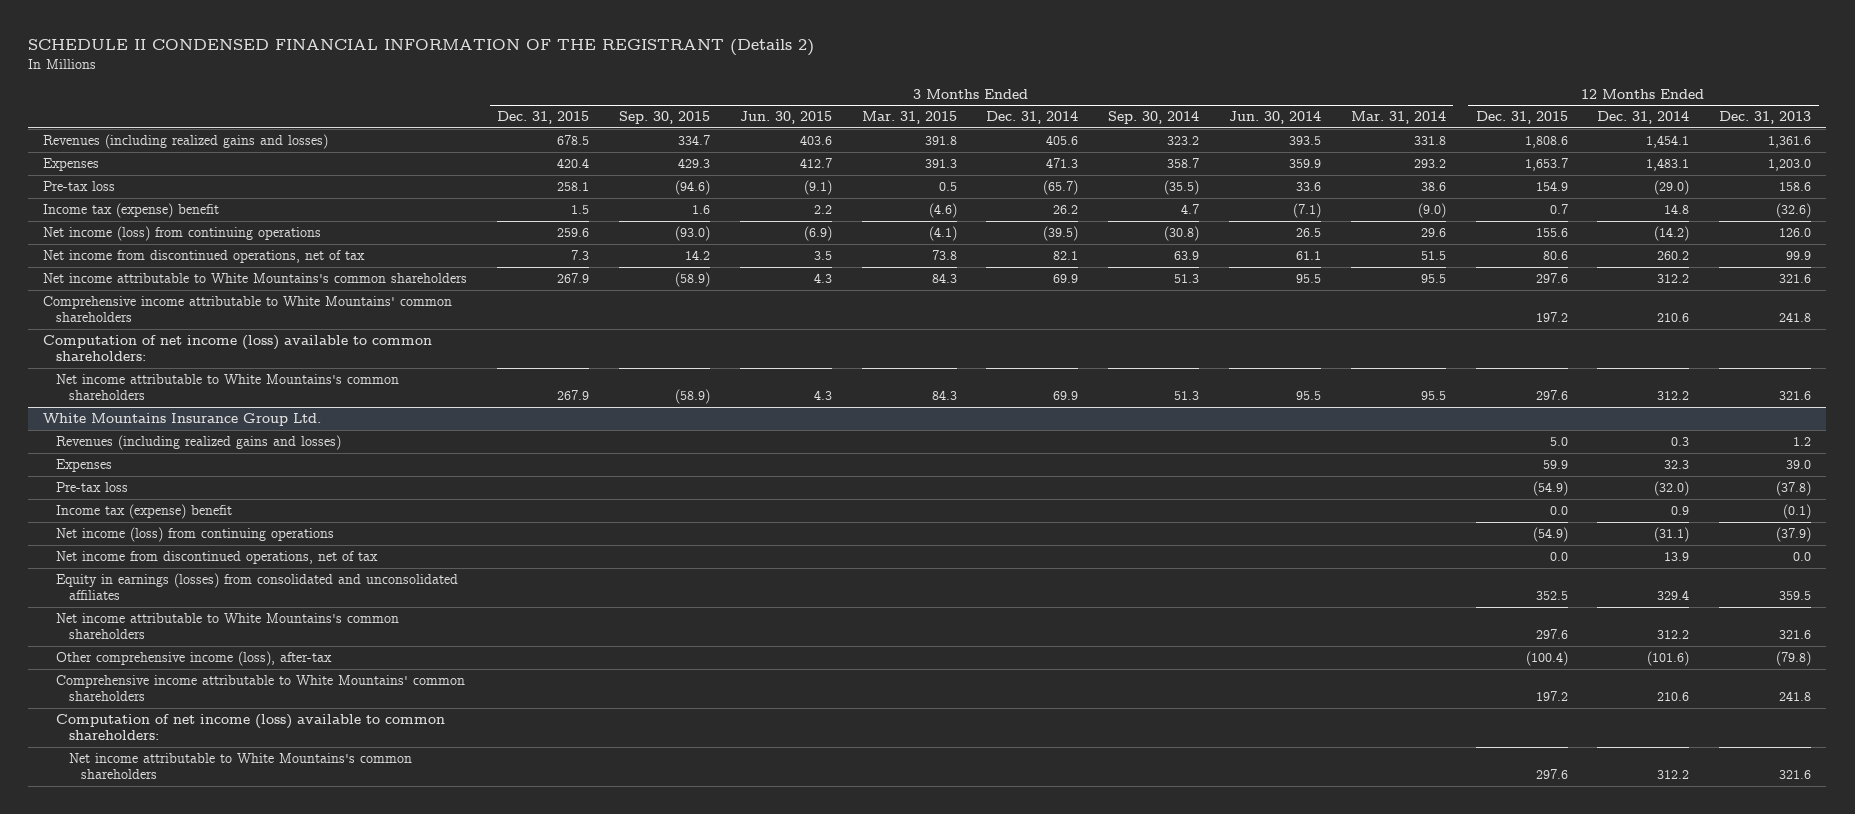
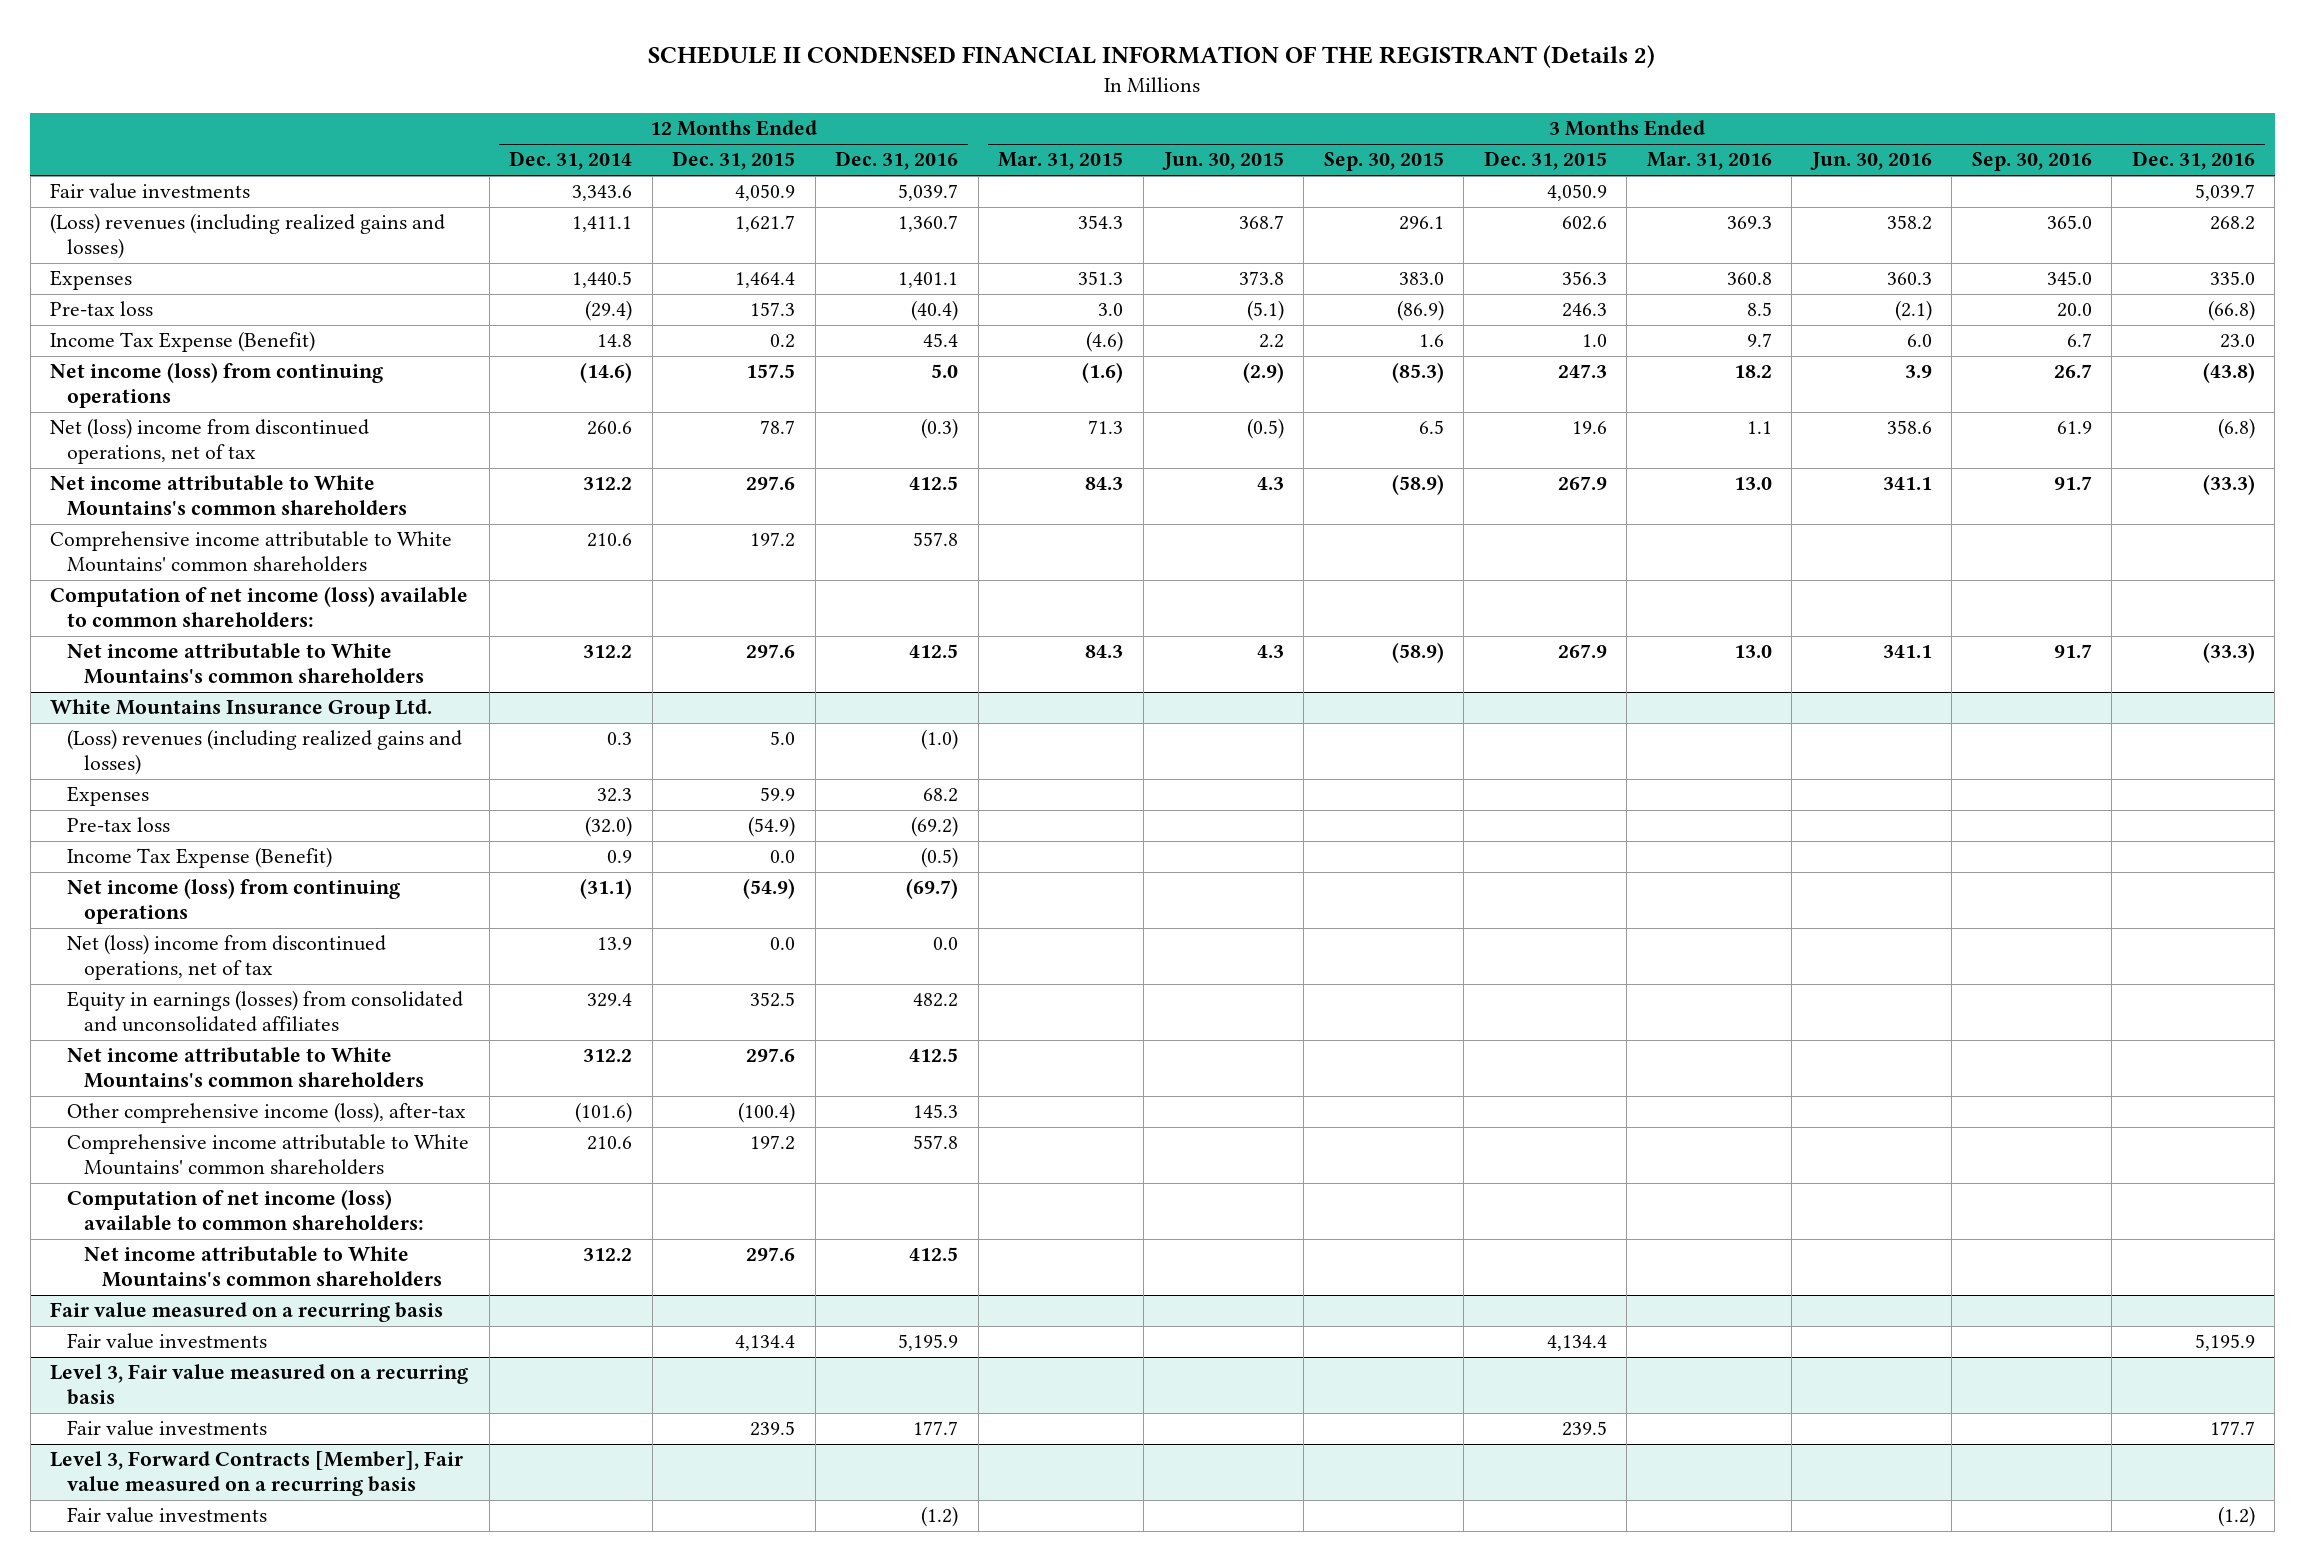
[986,111,1079,125] Dec. 31, 2014 -> none
[1108,111,1200,125] Sep. 30, 2014 -> none
[1228,111,1321,125] Jun. 30, 2014 -> none
[1350,111,1446,125] Mar. 31, 2014 -> none
[1719,111,1812,125] Dec. 31, 2013 -> none
none -> [835,151,959,171] Dec. 31, 2016
none -> [1646,152,1772,171] Mar. 31, 2016
none -> [1809,152,1932,171] Jun. 30, 2016
none -> [1971,152,2092,172] Sep. 30, 2016
none -> [2131,151,2255,171] Dec. 31, 2016
none -> [50,183,251,200] Fair value investments
[43,134,329,150] Revenues (including realized gains and losses) -> [50,213,446,260] (Loss) revenues (including realized gains and losses)
[557,135,590,146] 678.5 -> [1561,216,1607,231] 602.6
[677,135,710,146] 334.7 -> [1398,216,1444,231] 296.1
[799,135,832,146] 403.6 -> [1238,215,1284,230] 368.7
[924,136,957,146] 391.8 -> [1078,215,1124,230] 354.3
[1524,136,1568,149] 1,808.6 -> [735,215,796,233] 1,621.7
[1646,135,1690,149] 1,454.1 -> [572,216,633,233] 1,411.1
[557,158,590,169] 420.4 -> [1561,271,1607,286] 356.3
[677,158,710,169] 429.3 -> [1398,272,1444,286] 383.0
[799,158,832,169] 412.7 -> [1238,271,1284,286] 373.8
[924,159,957,169] 391.3 -> [1078,271,1124,286] 351.3
[1524,158,1568,172] 1,653.7 -> [735,272,796,289] 1,464.4
[1646,158,1690,172] 1,483.1 -> [572,271,633,289] 1,440.5
[557,182,590,192] 258.1 -> [1561,303,1607,318] 246.3
[674,180,710,196] (94.6) -> [1396,300,1444,322] (86.9)
[803,180,832,196] (9.1) -> [1246,300,1284,322] (5.1)
[938,182,957,192] 0.5 -> [1098,303,1124,317] 3.0
[1535,181,1568,192] 154.9 -> [750,302,796,317] 157.3
[1654,180,1690,196] (29.0) -> [585,300,633,322] (29.4)
[43,203,220,219] Income tax (expense) benefit -> [50,331,316,353] Income Tax Expense (Benefit)
[571,205,590,215] 1.5 -> [1581,334,1607,348] 1.0
[1549,204,1568,215] 0.7 -> [770,334,796,349] 0.2
[557,228,590,238] 259.6 -> [1557,364,1607,379] 247.3
[674,226,710,242] (93.0) -> [1391,362,1444,384] (85.3)
[803,226,832,242] (6.9) -> [1242,362,1284,384] (2.9)
[928,226,957,242] (4.1) -> [1082,362,1124,384] (1.6)
[1535,228,1568,238] 155.6 -> [746,364,796,379] 157.5
[1654,226,1690,242] (14.2) -> [580,362,633,384] (14.6)
[43,250,366,264] Net income from discontinued operations, net of tax -> [50,418,370,465] Net (loss) income from discontinued operations, net of tax
[571,250,590,261] 7.3 -> [1571,421,1607,435] 19.6
[684,250,710,261] 14.2 -> [1418,420,1444,435] 6.5
[813,251,832,261] 3.5 -> [1246,418,1284,440] (0.5)
[931,250,957,261] 73.8 -> [1088,420,1124,435] 71.3
[1542,251,1568,261] 80.6 -> [760,420,796,435] 78.7
[1657,251,1690,261] 260.2 -> [587,421,633,436] 260.6
[55,435,341,451] Revenues (including realized gains and losses) -> [67,729,463,776] (Loss) revenues (including realized gains and losses)
[55,504,232,520] Income tax (expense) benefit -> [67,847,333,869] Income Tax Expense (Benefit)
[55,551,378,565] Net income from discontinued operations, net of tax -> [67,934,387,981] Net (loss) income from discontinued operations, net of tax
none -> [50,1302,444,1323] Fair value measured on a recurring basis
none -> [67,1333,268,1350] Fair value investments
none -> [50,1364,469,1406] Level 3, Fair value measured on a recurring basis
none -> [67,1420,268,1437] Fair value investments
none -> [50,1451,464,1497] Level 3, Forward Contracts [Member], Fair value measured on a recurring basis
none -> [67,1507,268,1524] Fair value investments

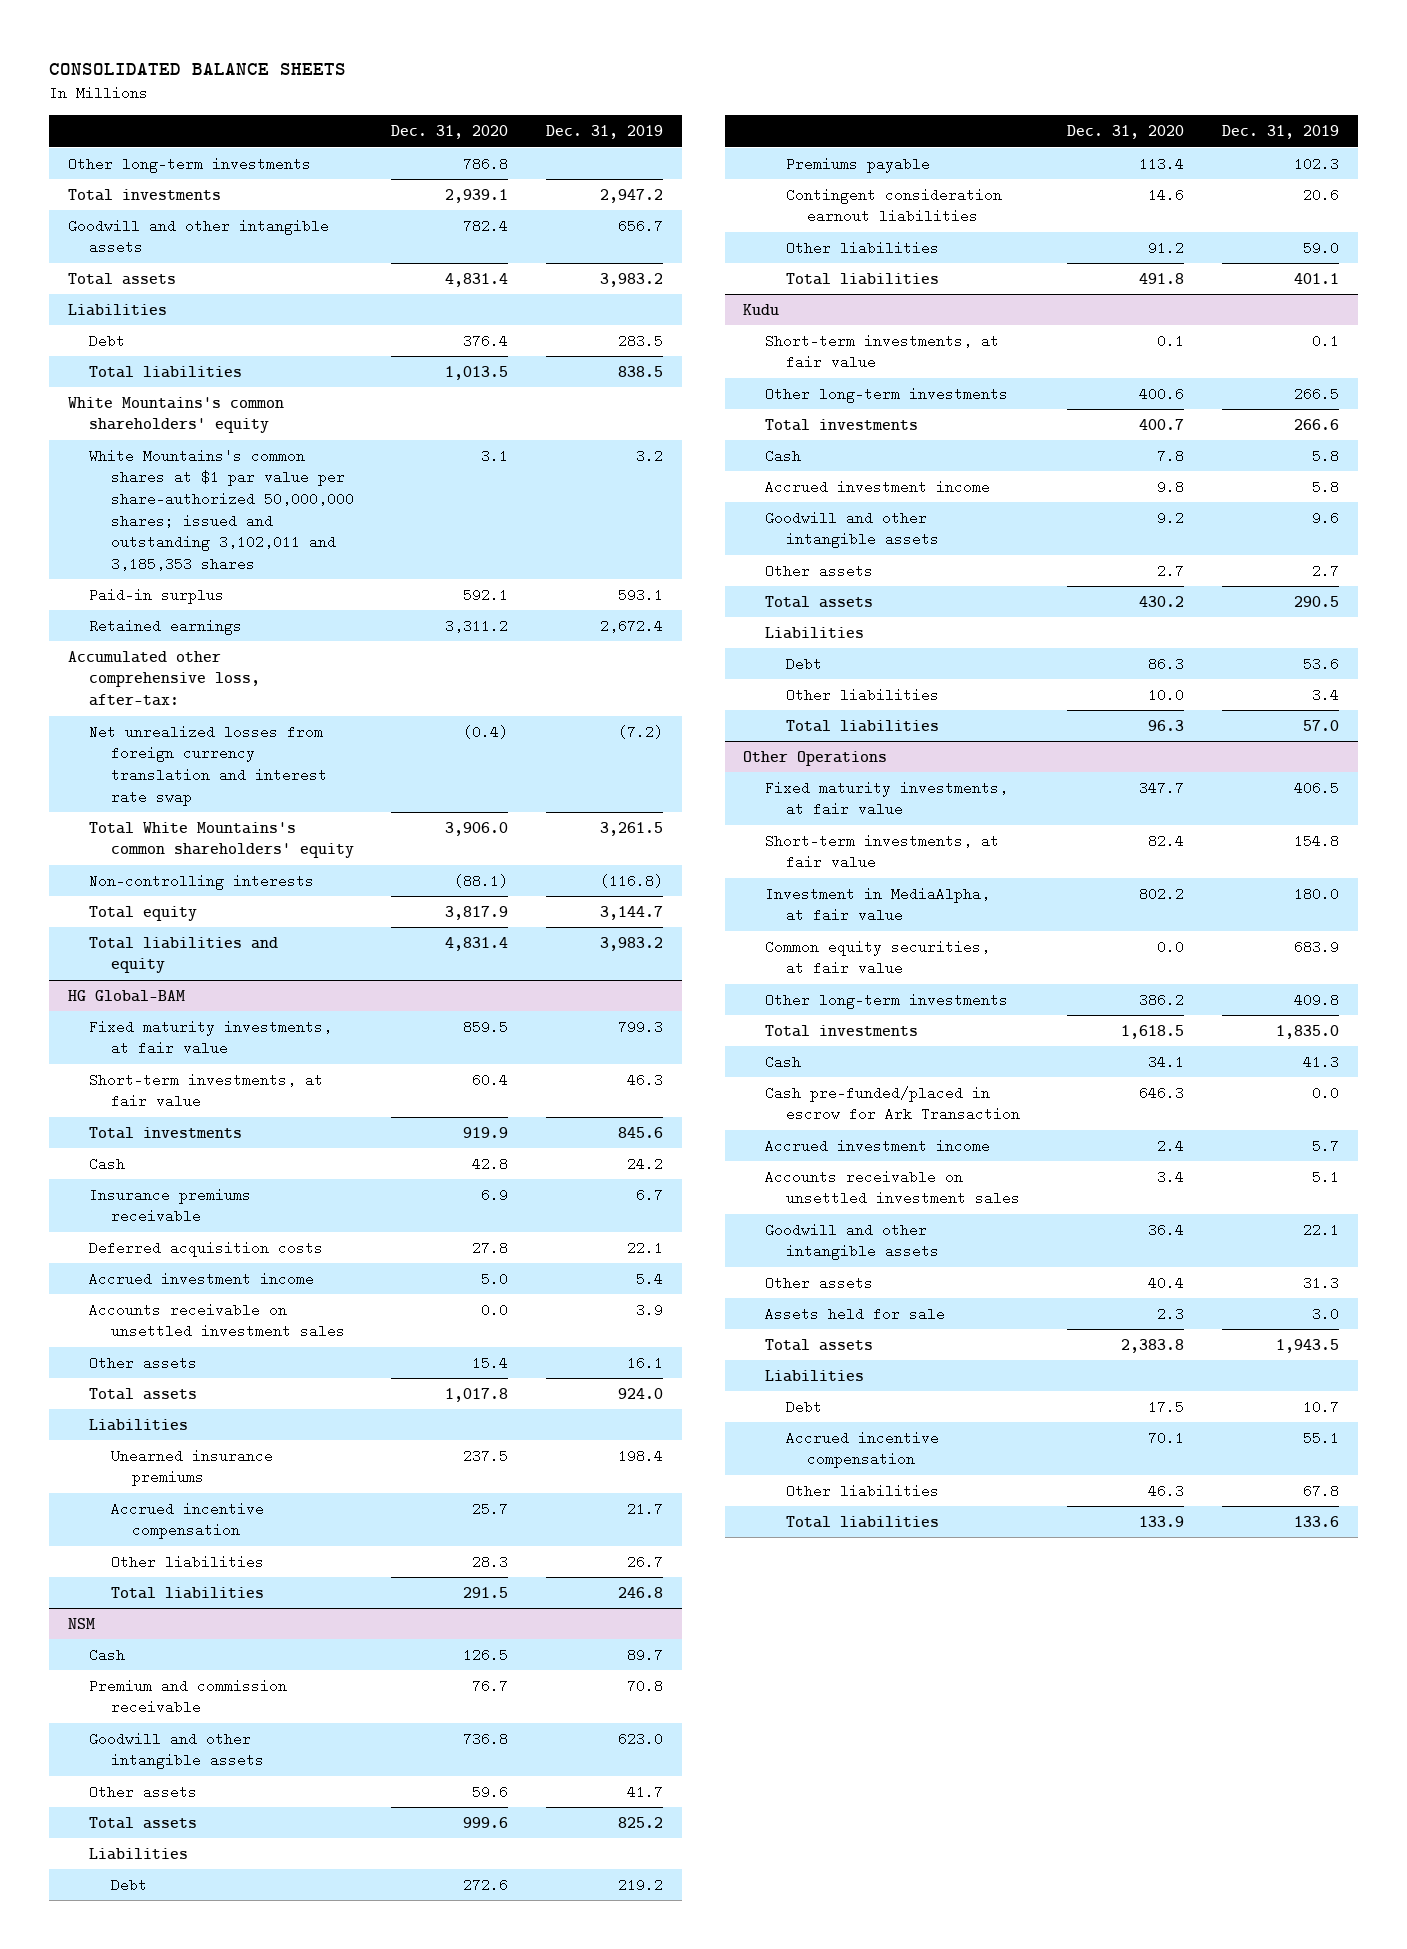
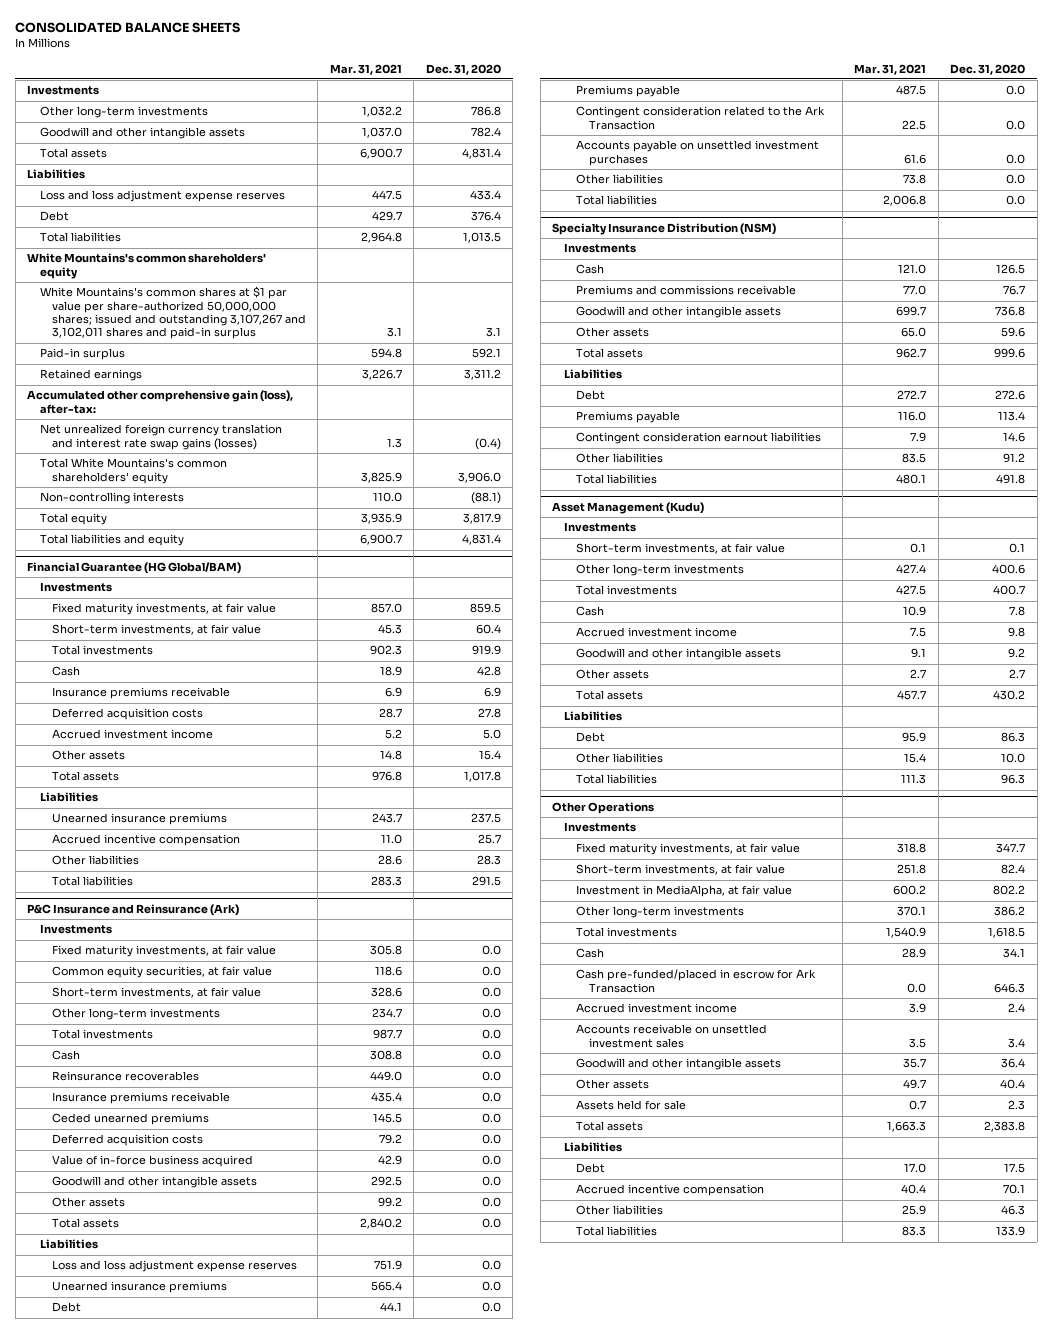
[546,125,664,140] Dec. 31, 2019 -> none
none -> [329,63,402,75] Mar. 31, 2021
none -> [27,85,100,96] Investments
[67,188,221,201] Total investments -> none
none -> [39,190,285,203] Loss and loss adjustment expense reserves
[89,448,354,571] White Mountains's common shares at $1 par value per share-authorized 50,000,000 shares; issued and outstanding 3,102,011 and 3,185,353 shares -> [39,286,306,340] White Mountains's common shares at $1 par value per share-authorized 50,000,000 shares; issued and outstanding 3,107,267 and 3,102,011 shares and paid-in surplus
[67,650,261,707] Accumulated other comprehensive loss, after-tax: -> [27,390,294,414] Accumulated other comprehensive gain (loss), after-tax:
[89,724,327,806] Net unrealized losses from foreign currency translation and interest rate swap -> [39,424,282,450] Net unrealized foreign currency translation and interest rate swap gains (losses)
[67,989,185,1002] HG Global-BAM -> [27,561,242,574] Financial Guarantee (HG Global/BAM)
none -> [39,582,112,593] Investments
[89,1302,345,1339] Accounts receivable on unsettled investment sales -> none
none -> [27,903,240,916] P&C Insurance and Reinsurance (Ark)
none -> [39,924,112,935] Investments
none -> [51,945,276,958] Fixed maturity investments, at fair value
none -> [51,966,272,979] Common equity securities, at fair value
none -> [51,987,261,999] Short-term investments, at fair value
none -> [51,1008,220,1021] Other long-term investments
none -> [51,1029,153,1040] Total investments
none -> [51,1050,80,1061] Cash
none -> [51,1071,199,1082] Reinsurance recoverables
none -> [51,1092,230,1105] Insurance premiums receivable
none -> [51,1113,209,1126] Ceded unearned premiums
none -> [51,1134,203,1147] Deferred acquisition costs
none -> [51,1155,253,1168] Value of in-force business acquired
none -> [51,1176,257,1189] Goodwill and other intangible assets
none -> [51,1197,125,1208] Other assets
none -> [51,1218,119,1229] Total assets
none -> [39,1239,98,1250] Liabilities
none -> [51,1260,297,1273] Loss and loss adjustment expense reserves
none -> [51,1281,227,1294] Unearned insurance premiums
none -> [51,1302,81,1313] Debt
none -> [576,85,681,98] Premiums payable
none -> [576,106,826,130] Contingent consideration related to the Ark Transaction
none -> [576,140,820,166] Accounts payable on unsettled investment purchases
none -> [576,174,664,185] Other liabilities
none -> [576,195,658,206] Total liabilities
[67,1617,95,1629] NSM -> [551,222,776,235] Specialty Insurance Distribution (NSM)
none -> [564,243,637,254] Investments
[89,1678,288,1715] Premium and commission receivable -> [576,285,797,296] Premiums and commissions receivable
[743,303,780,315] Kudu -> [551,501,704,514] Asset Management (Kudu)
none -> [564,522,637,533] Investments
none -> [564,822,637,833] Investments
[764,939,990,976] Common equity securities, at fair value -> none

